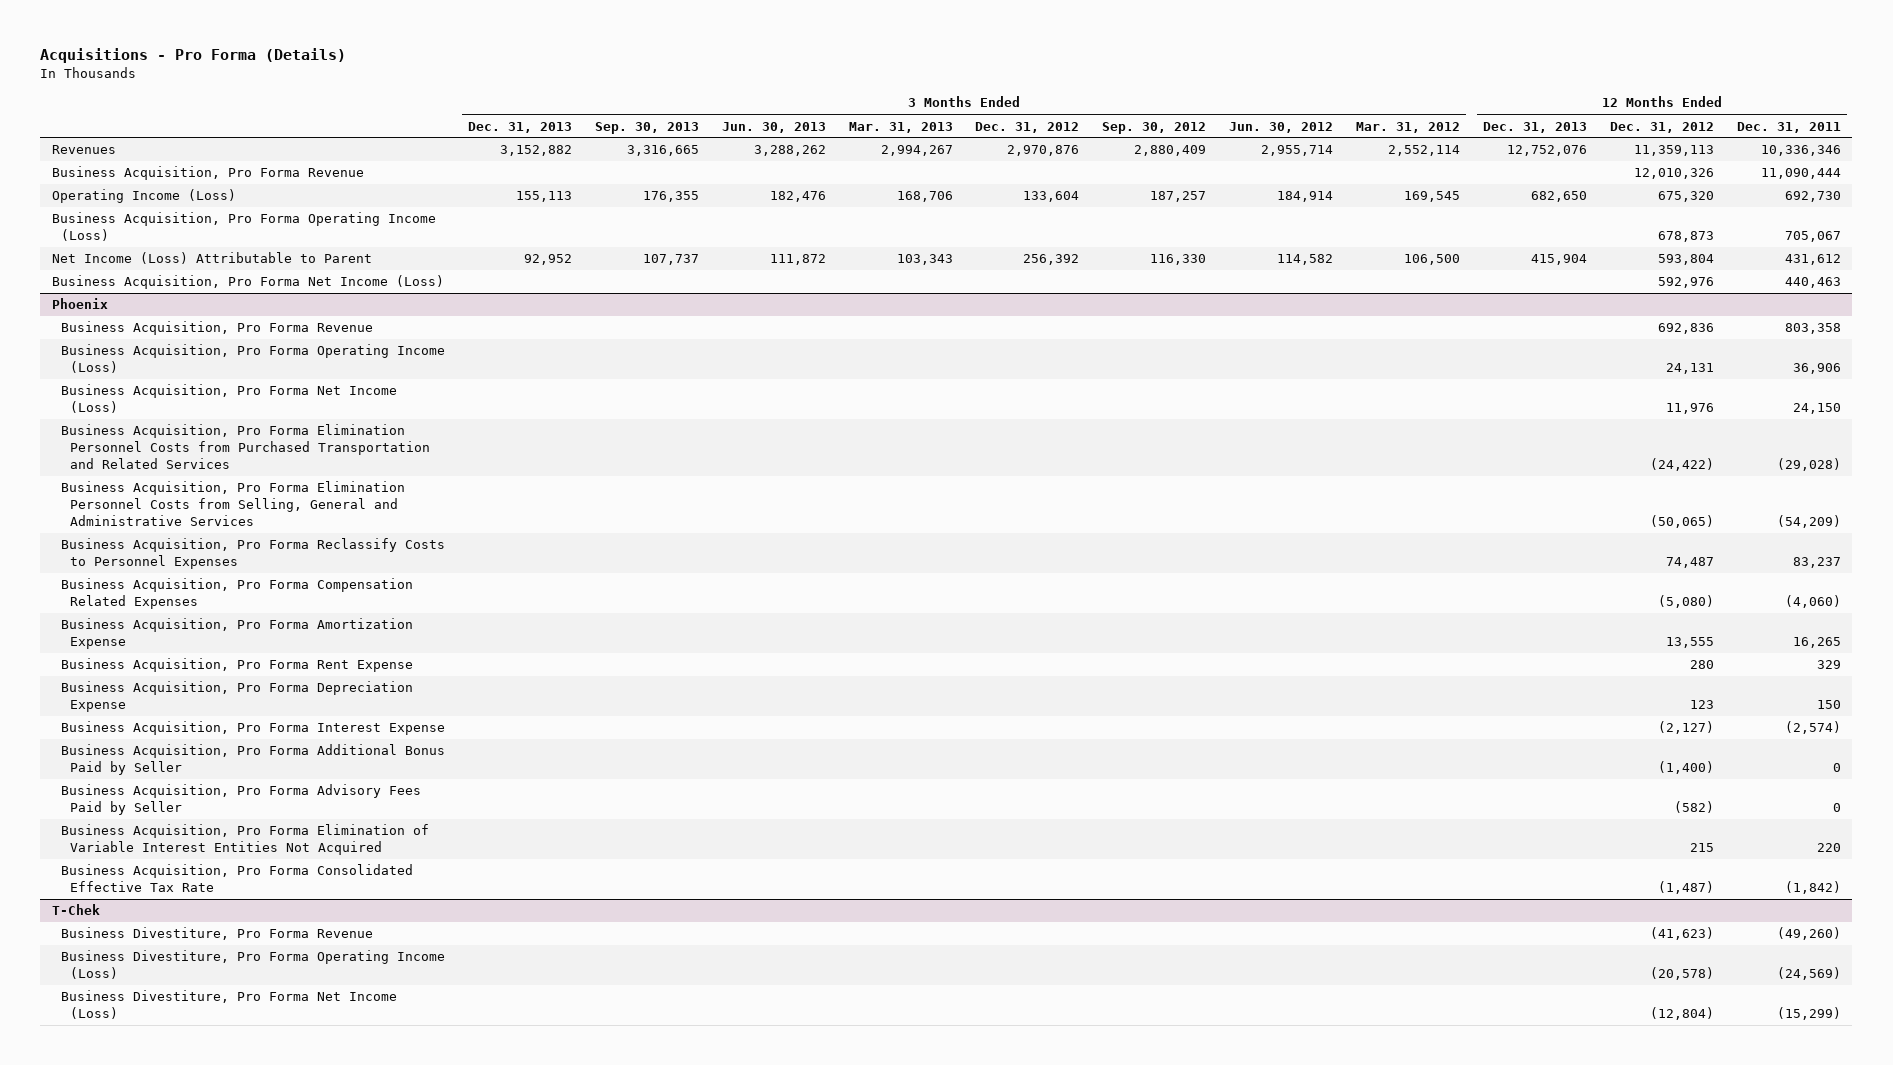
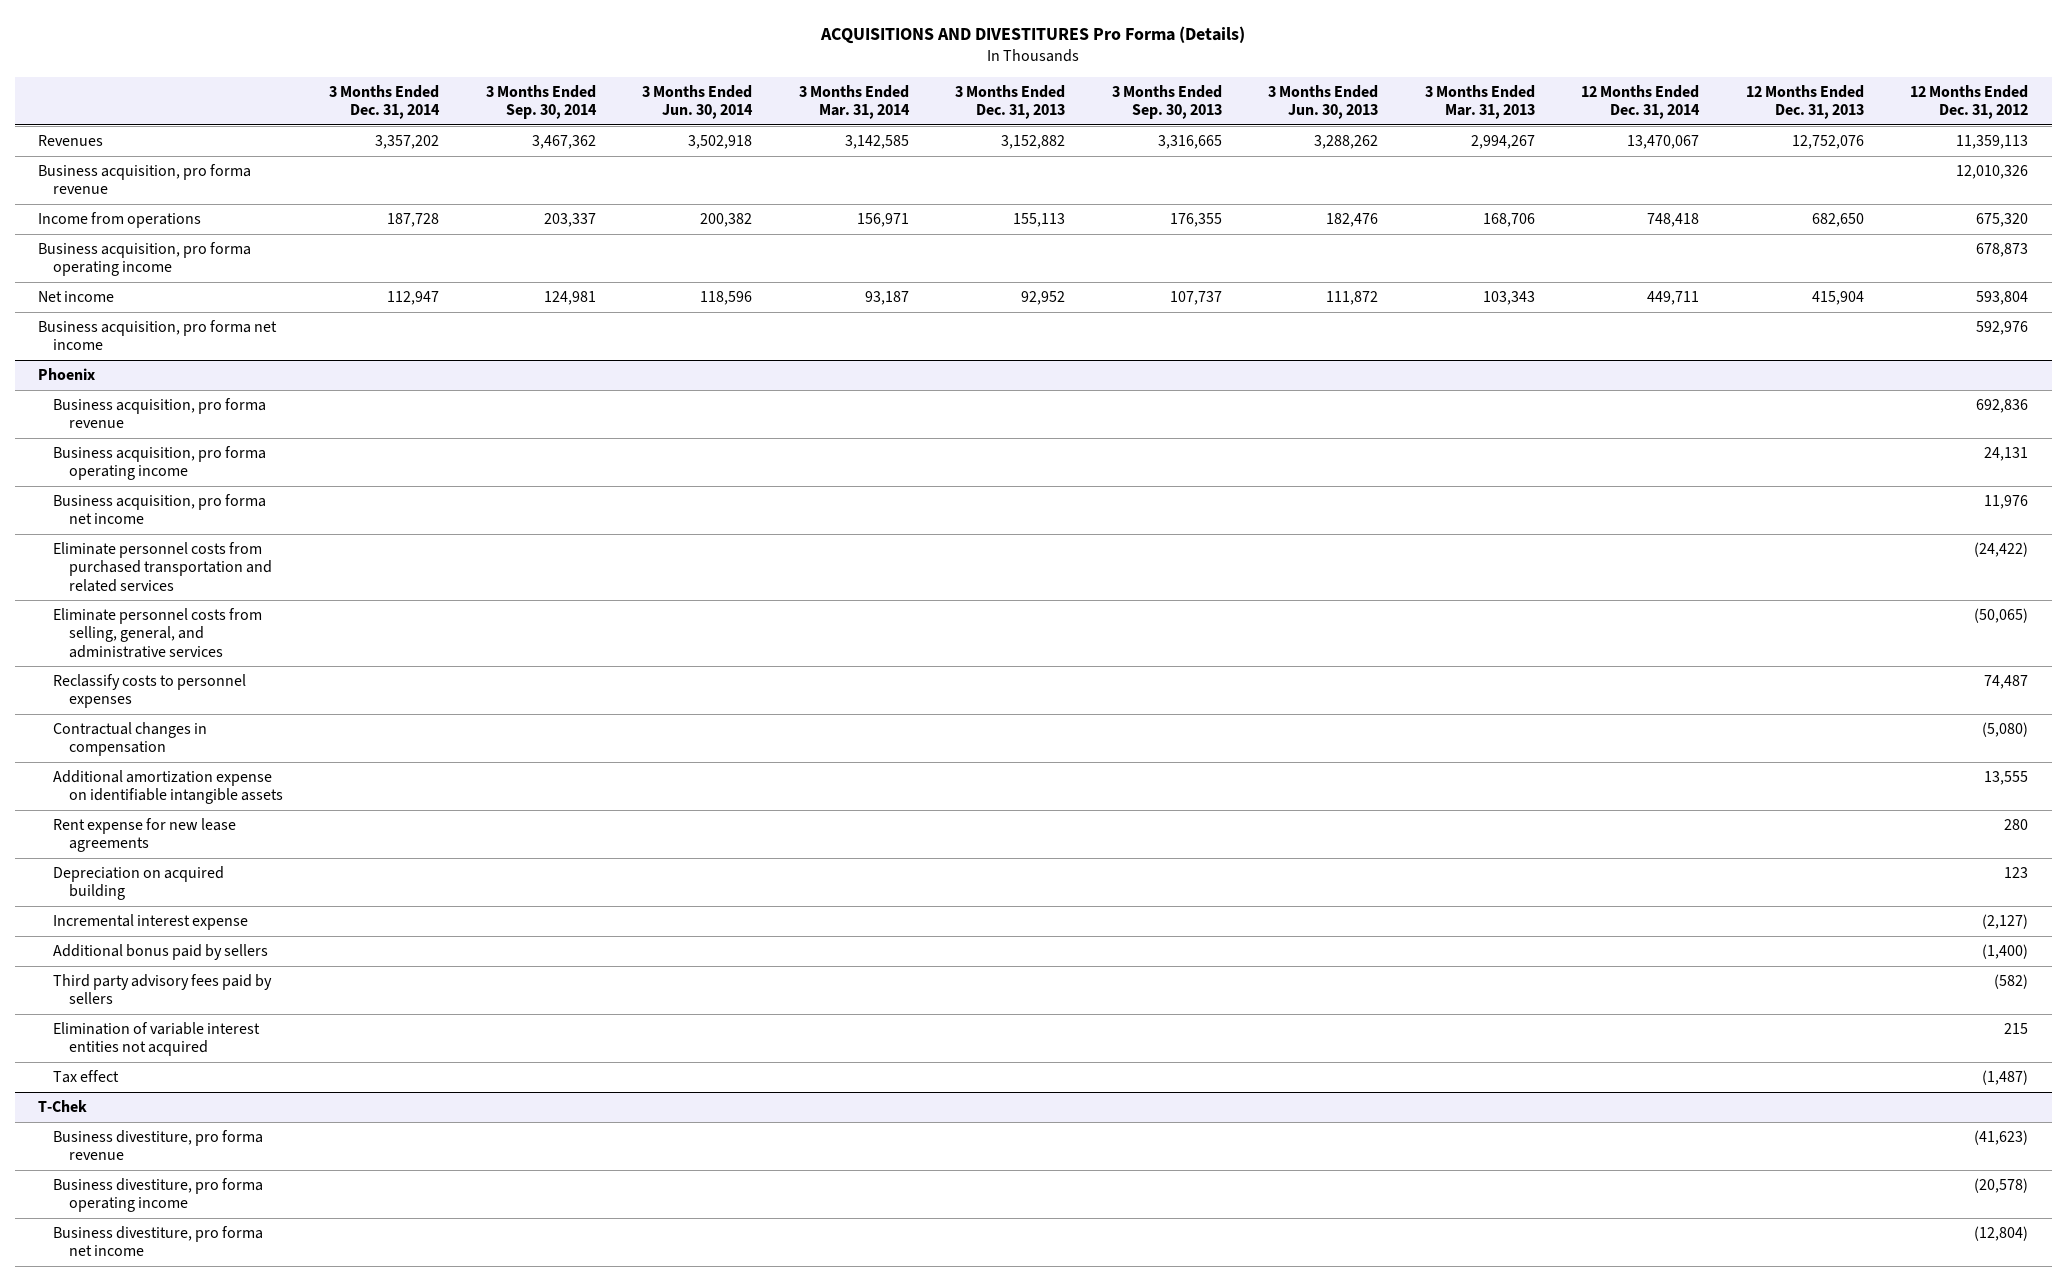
[40,48,347,64] Acquisitions - Pro Forma (Details) -> [820,25,1246,44] ACQUISITIONS AND DIVESTITURES Pro Forma (Details)
[975,121,1080,133] Dec. 31, 2012 -> none
[1102,121,1207,134] Sep. 30, 2012 -> none
[1229,121,1334,133] Jun. 30, 2012 -> none
[1356,121,1461,133] Mar. 31, 2012 -> none
[1736,121,1841,133] Dec. 31, 2011 -> none
none -> [329,84,441,120] 3 Months Ended Dec. 31, 2014
none -> [485,84,597,120] 3 Months Ended Sep. 30, 2014
none -> [642,84,754,120] 3 Months Ended Jun. 30, 2014
none -> [798,84,910,120] 3 Months Ended Mar. 31, 2014
none -> [1581,84,1701,120] 12 Months Ended Dec. 31, 2014
[51,166,364,181] Business Acquisition, Pro Forma Revenue -> [38,164,252,195] Business acquisition, pro forma revenue
[51,189,236,204] Operating Income (Loss) -> [38,212,202,229] Income from operations
[51,212,436,242] Business Acquisition, Pro Forma Operating Income (Loss) -> [38,242,252,277] Business acquisition, pro forma operating income
[51,252,372,265] Net Income (Loss) Attributable to Parent -> [38,291,115,303] Net income
[51,275,444,290] Business Acquisition, Pro Forma Net Income (Loss) -> [38,320,278,351] Business acquisition, pro forma net income
[60,321,373,336] Business Acquisition, Pro Forma Revenue -> [53,398,267,429] Business acquisition, pro forma revenue
[60,344,445,374] Business Acquisition, Pro Forma Operating Income (Loss) -> [53,446,267,481] Business acquisition, pro forma operating income
[60,384,397,414] Business Acquisition, Pro Forma Net Income (Loss) -> [53,494,267,525] Business acquisition, pro forma net income
[60,424,431,469] Business Acquisition, Pro Forma Elimination Personnel Costs from Purchased Transportation and Related Services -> [53,542,272,592] Eliminate personnel costs from purchased transportation and related services
[60,481,405,526] Business Acquisition, Pro Forma Elimination Personnel Costs from Selling, General and Administrative Services -> [53,608,263,658] Eliminate personnel costs from selling, general, and administrative services
[60,538,445,570] Business Acquisition, Pro Forma Reclassify Costs to Personnel Expenses -> [53,674,247,709] Reclassify costs to personnel expenses
[60,578,413,610] Business Acquisition, Pro Forma Compensation Related Expenses -> [53,722,208,757] Contractual changes in compensation
[60,618,413,650] Business Acquisition, Pro Forma Amortization Expense -> [53,770,283,805] Additional amortization expense on identifiable intangible assets
[60,658,413,673] Business Acquisition, Pro Forma Rent Expense -> [53,818,237,853] Rent expense for new lease agreements
[60,681,413,713] Business Acquisition, Pro Forma Depreciation Expense -> [53,866,225,901] Depreciation on acquired building
[60,721,445,736] Business Acquisition, Pro Forma Interest Expense -> [53,914,249,931] Incremental interest expense
[60,744,445,776] Business Acquisition, Pro Forma Additional Bonus Paid by Seller -> [53,944,269,961] Additional bonus paid by sellers
[60,784,421,816] Business Acquisition, Pro Forma Advisory Fees Paid by Seller -> [53,974,273,1005] Third party advisory fees paid by sellers
[60,824,429,856] Business Acquisition, Pro Forma Elimination of Variable Interest Entities Not Acquired -> [53,1022,261,1057] Elimination of variable interest entities not acquired
[60,864,413,893] Business Acquisition, Pro Forma Consolidated Effective Tax Rate -> [53,1070,120,1084] Tax effect
[60,927,373,941] Business Divestiture, Pro Forma Revenue -> [53,1130,264,1161] Business divestiture, pro forma revenue
[60,950,445,980] Business Divestiture, Pro Forma Operating Income (Loss) -> [53,1178,264,1213] Business divestiture, pro forma operating income
[60,990,397,1020] Business Divestiture, Pro Forma Net Income (Loss) -> [53,1226,264,1257] Business divestiture, pro forma net income

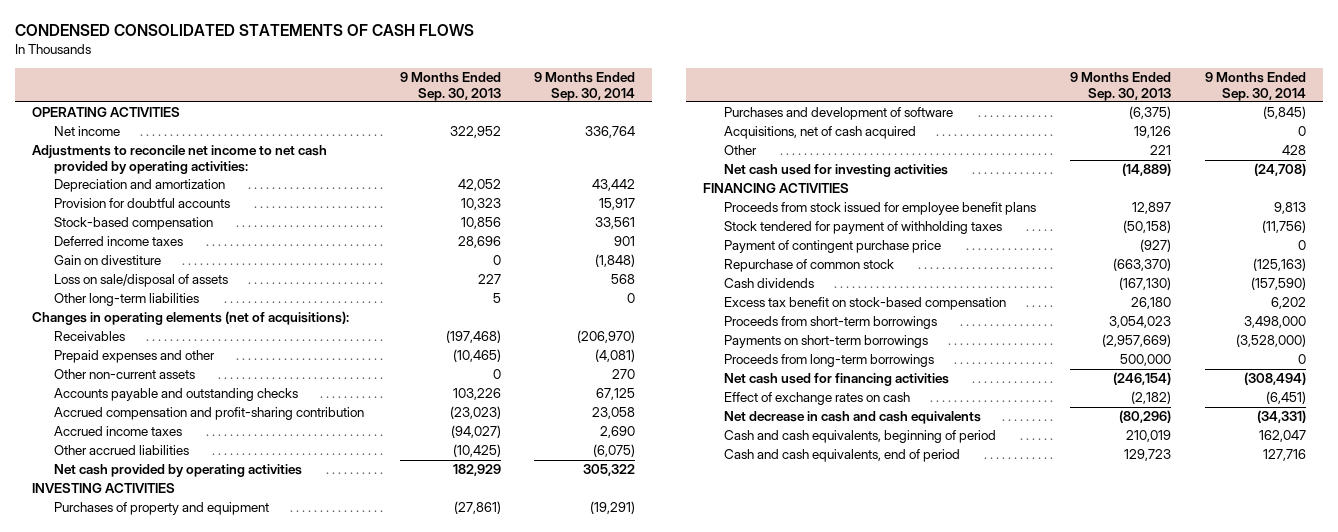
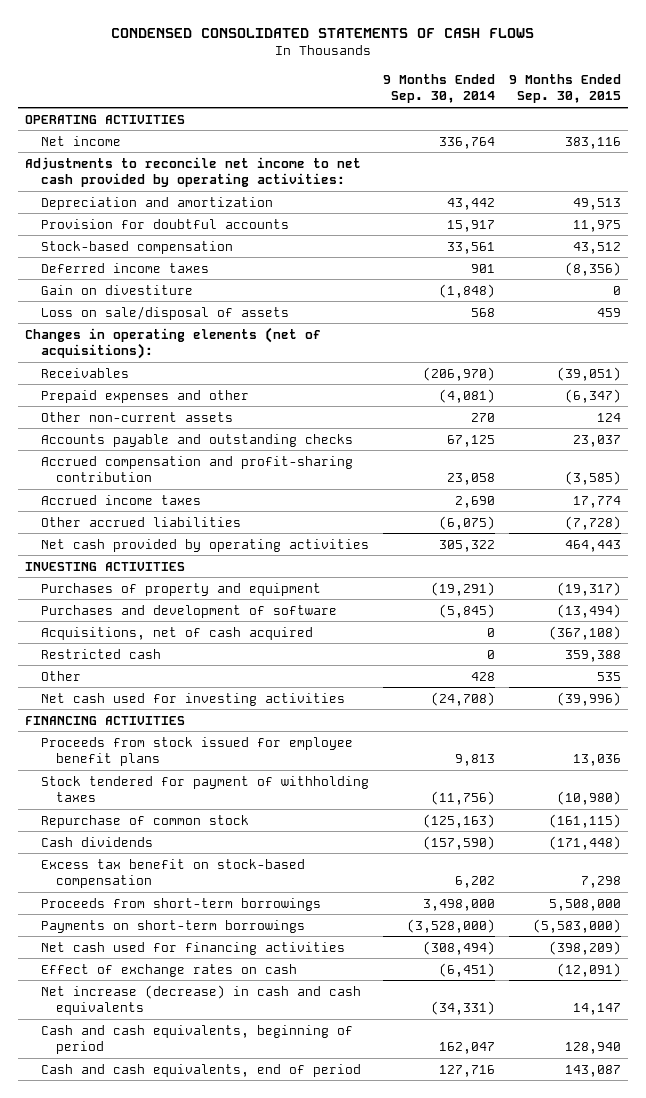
[399,72,501,101] 9 Months Ended Sep. 30, 2013 -> none
none -> [508,73,621,104] 9 Months Ended Sep. 30, 2015
[53,293,199,307] Other long-term liabilities -> none
none -> [40,648,161,659] Restricted cash
[724,240,942,254] Payment of contingent purchase price -> none
[724,354,935,368] Proceeds from long-term borrowings -> none
[724,411,982,425] Net decrease in cash and cash equivalents -> [40,984,361,1016] Net increase (decrease) in cash and cash equivalents

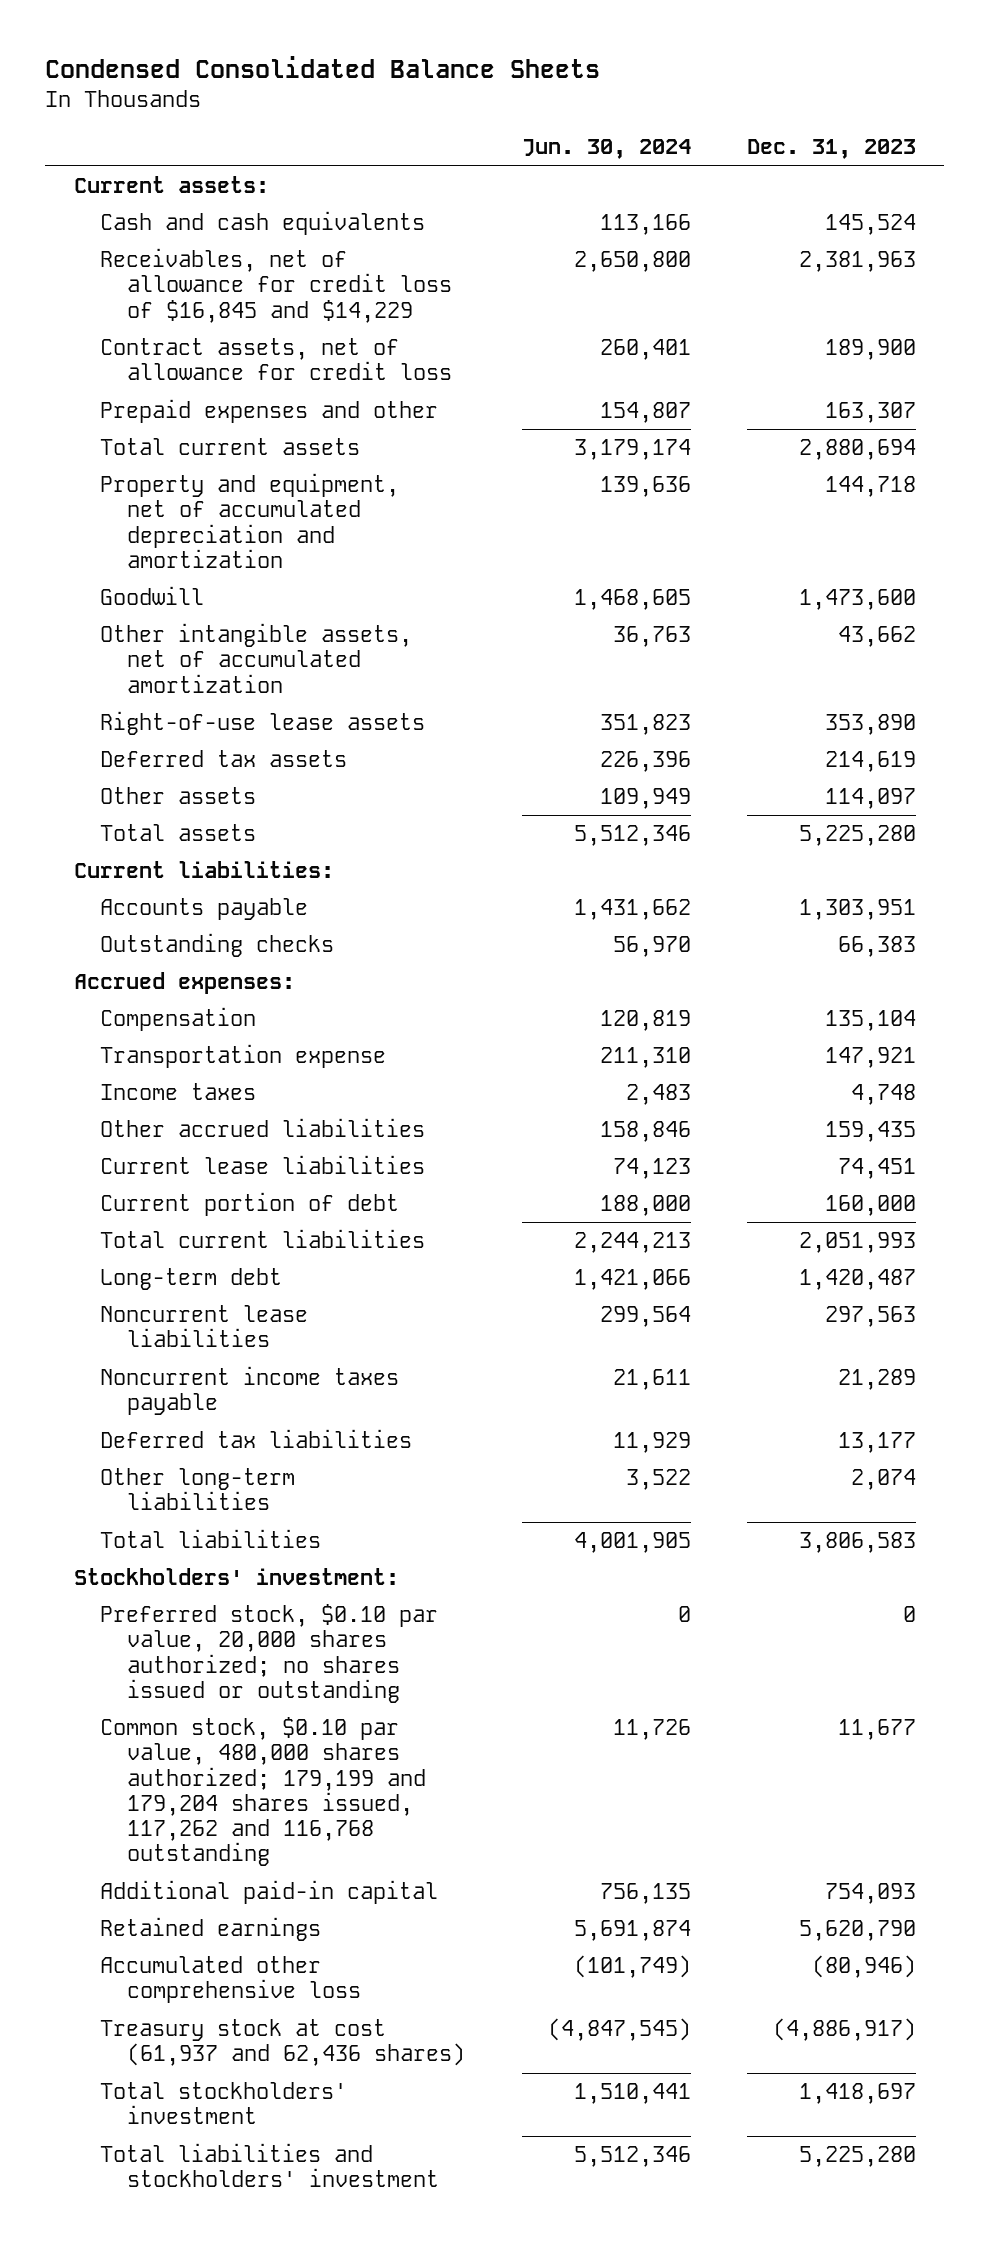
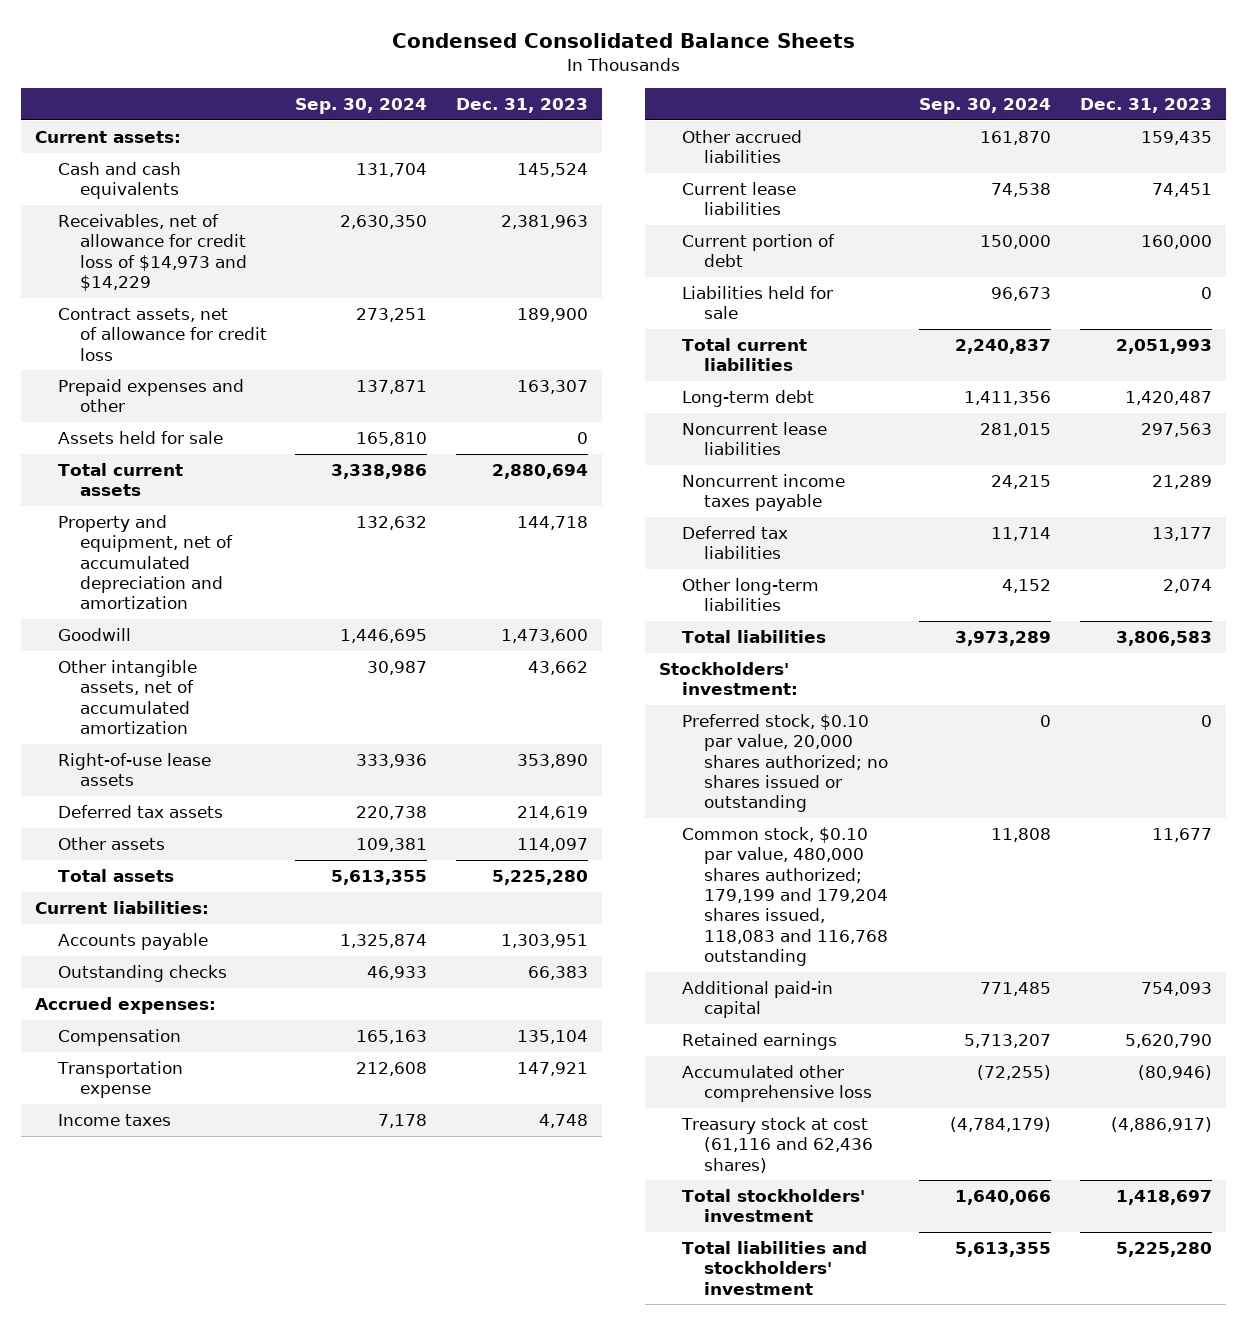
[521,139,691,160] Jun. 30, 2024 -> none
none -> [295,98,428,115] Sep. 30, 2024
[100,248,453,323] Receivables, net of allowance for credit loss of $16,845 and $14,229 -> [57,214,247,292] Receivables, net of allowance for credit loss of $14,973 and $14,229
none -> [57,431,223,445] Assets held for sale
none -> [681,286,833,320] Liabilities held for sale
[100,1717,427,1867] Common stock, $0.10 par value, 480,000 shares authorized; 179,199 and 179,204 shares issued, 117,262 and 116,768 outstanding -> [681,827,888,967] Common stock, $0.10 par value, 480,000 shares authorized; 179,199 and 179,204 shares issued, 118,083 and 116,768 outstanding
[100,2019,466,2067] Treasury stock at cost (61,937 and 62,436 shares) -> [680,1117,873,1173] Treasury stock at cost (61,116 and 62,436 shares)

